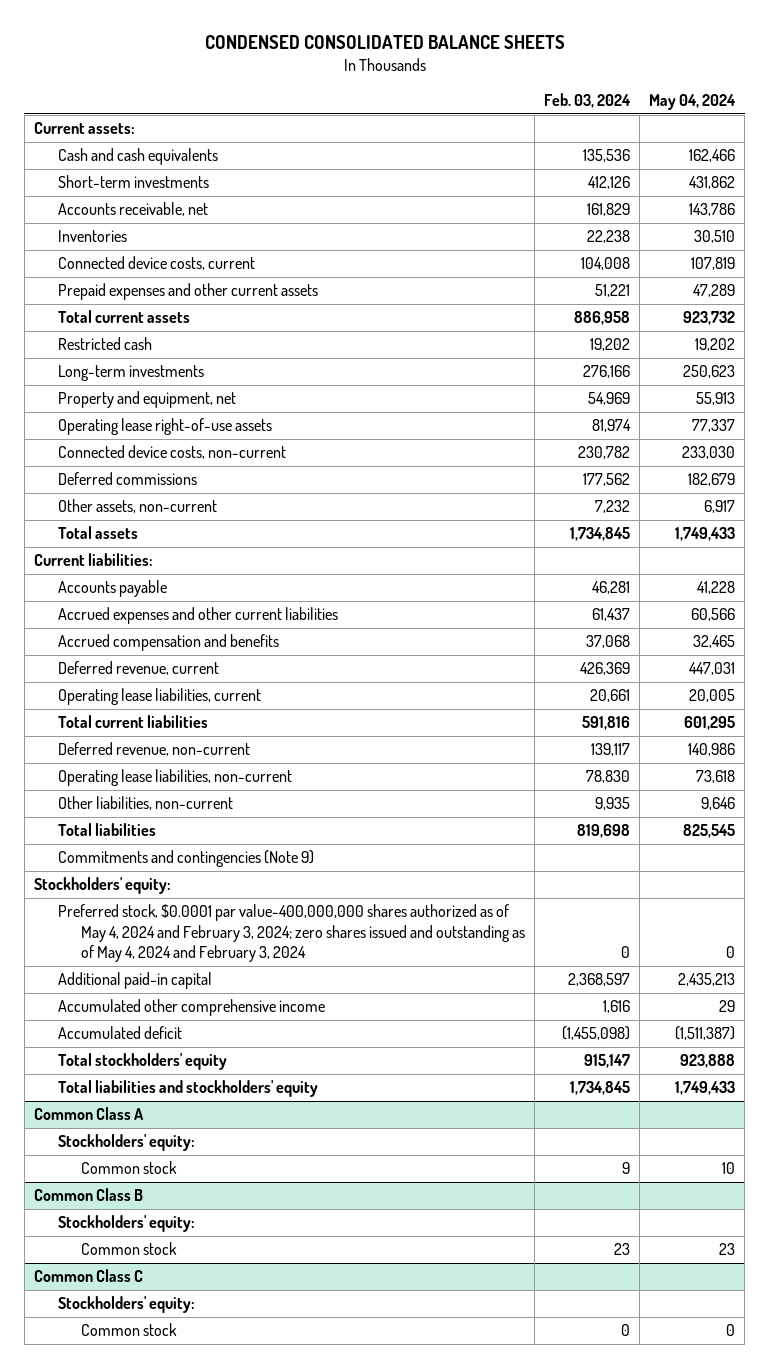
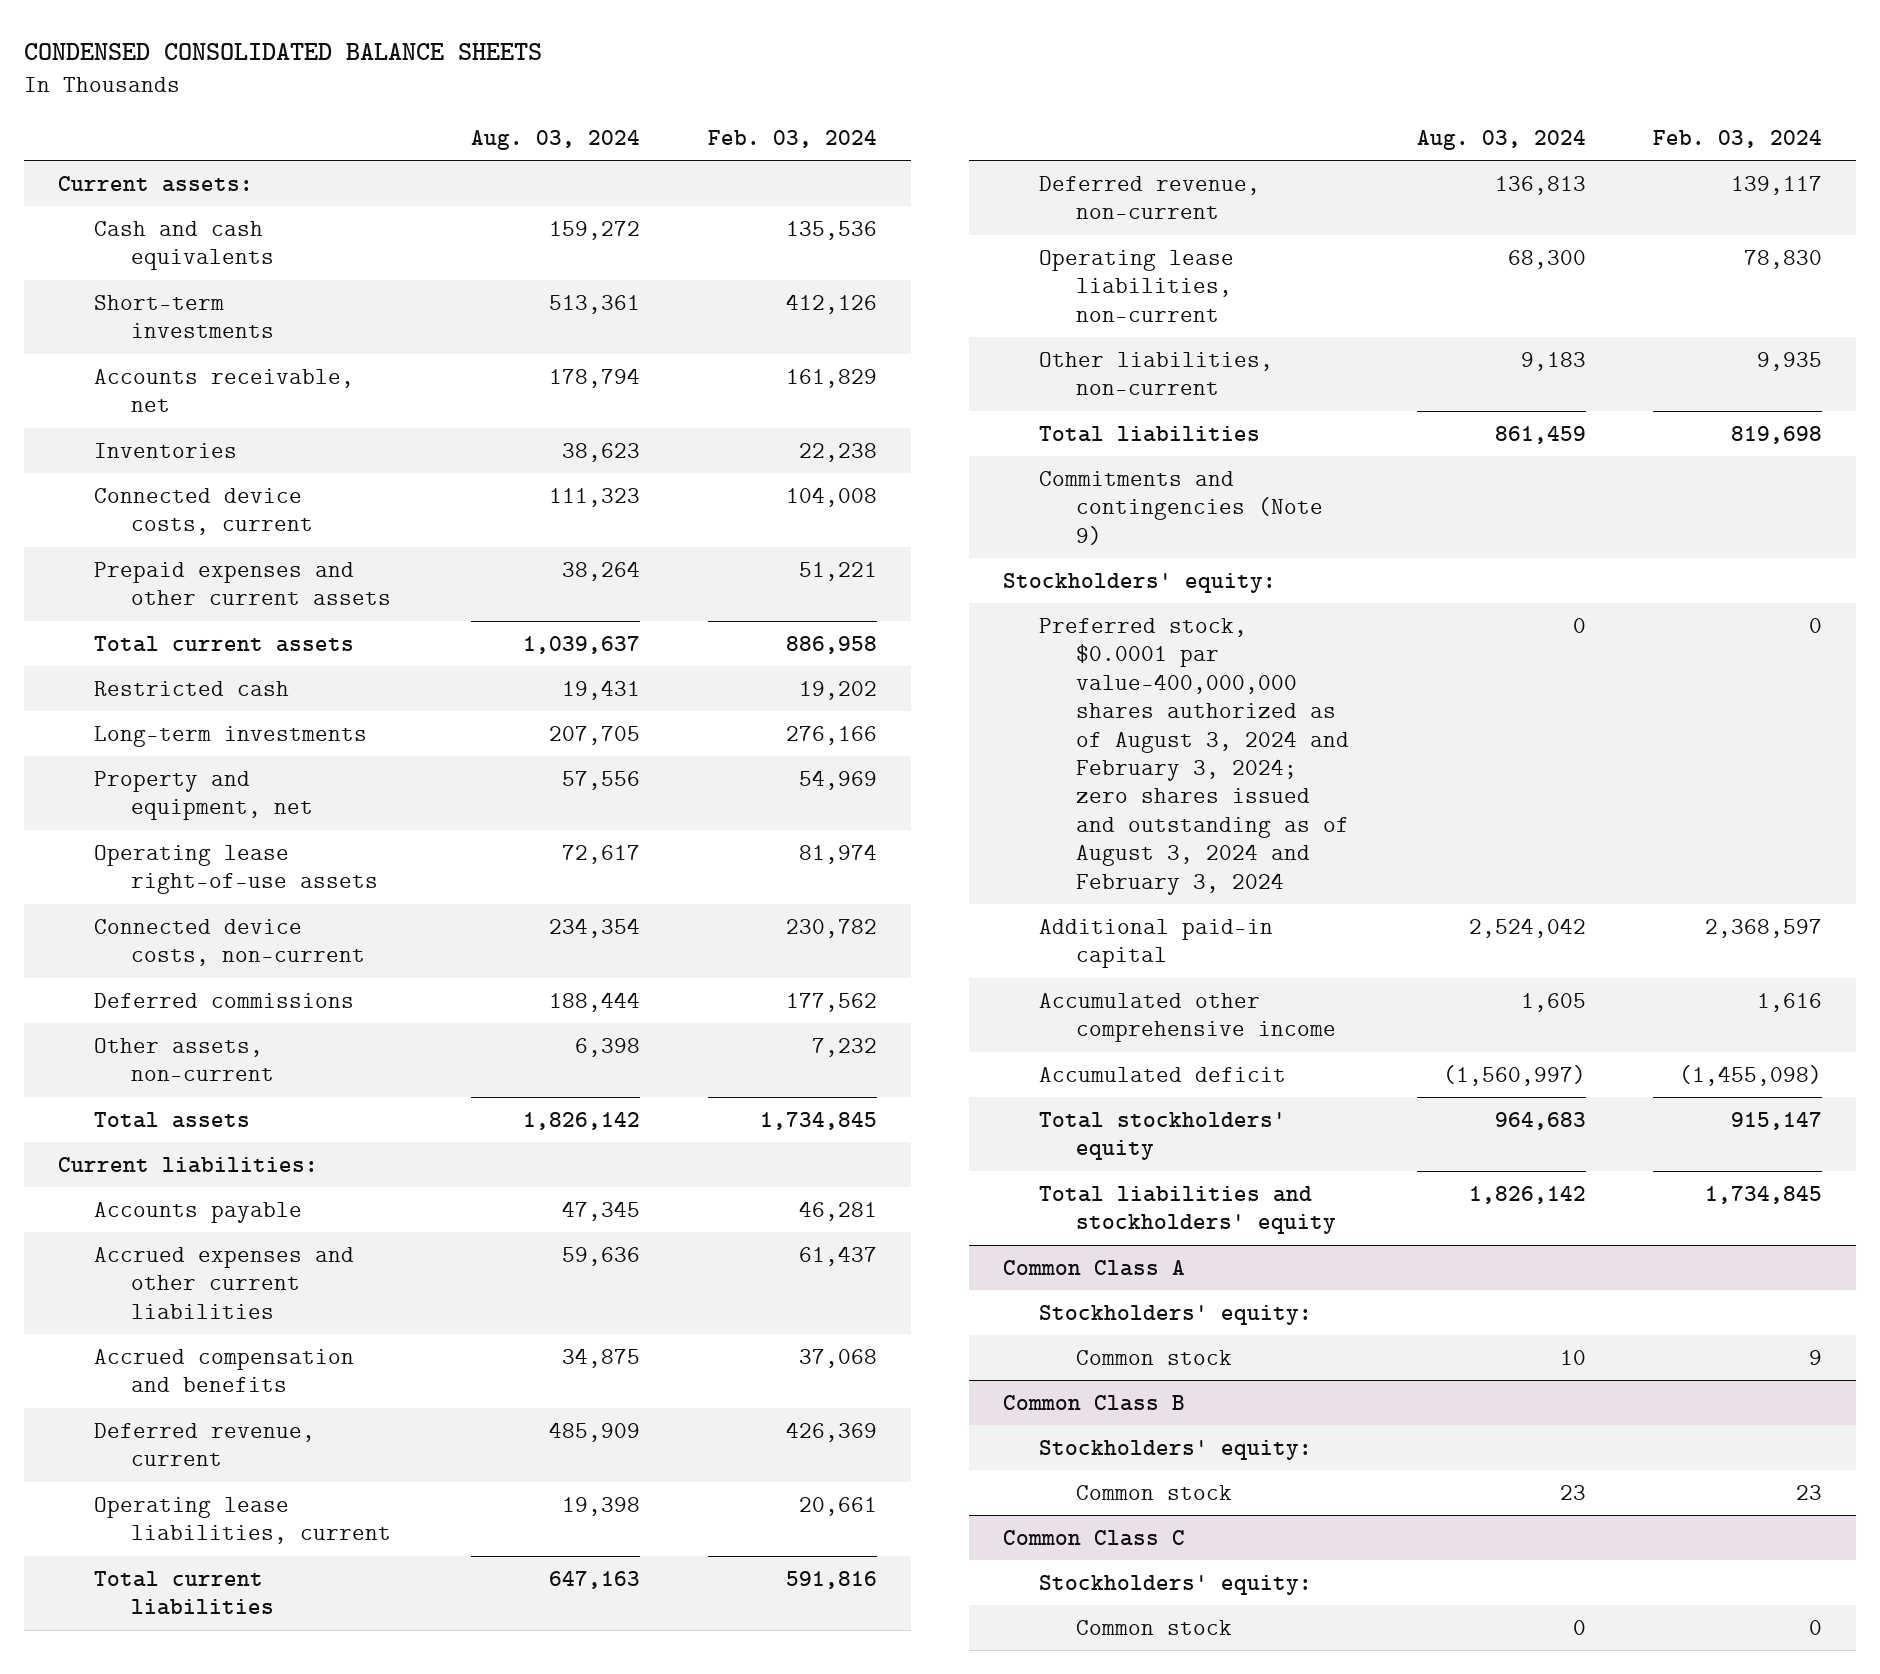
[649,94,737,111] May 04, 2024 -> none
none -> [471,129,641,150] Aug. 03, 2024
[57,904,526,963] Preferred stock, $0.0001 par value-400,000,000 shares authorized as of May 4, 2024 and February 3, 2024; zero shares issued and outstanding as of May 4, 2024 and February 3, 2024 -> [1039,617,1349,895] Preferred stock, $0.0001 par value-400,000,000 shares authorized as of August 3, 2024 and February 3, 2024; zero shares issued and outstanding as of August 3, 2024 and February 3, 2024

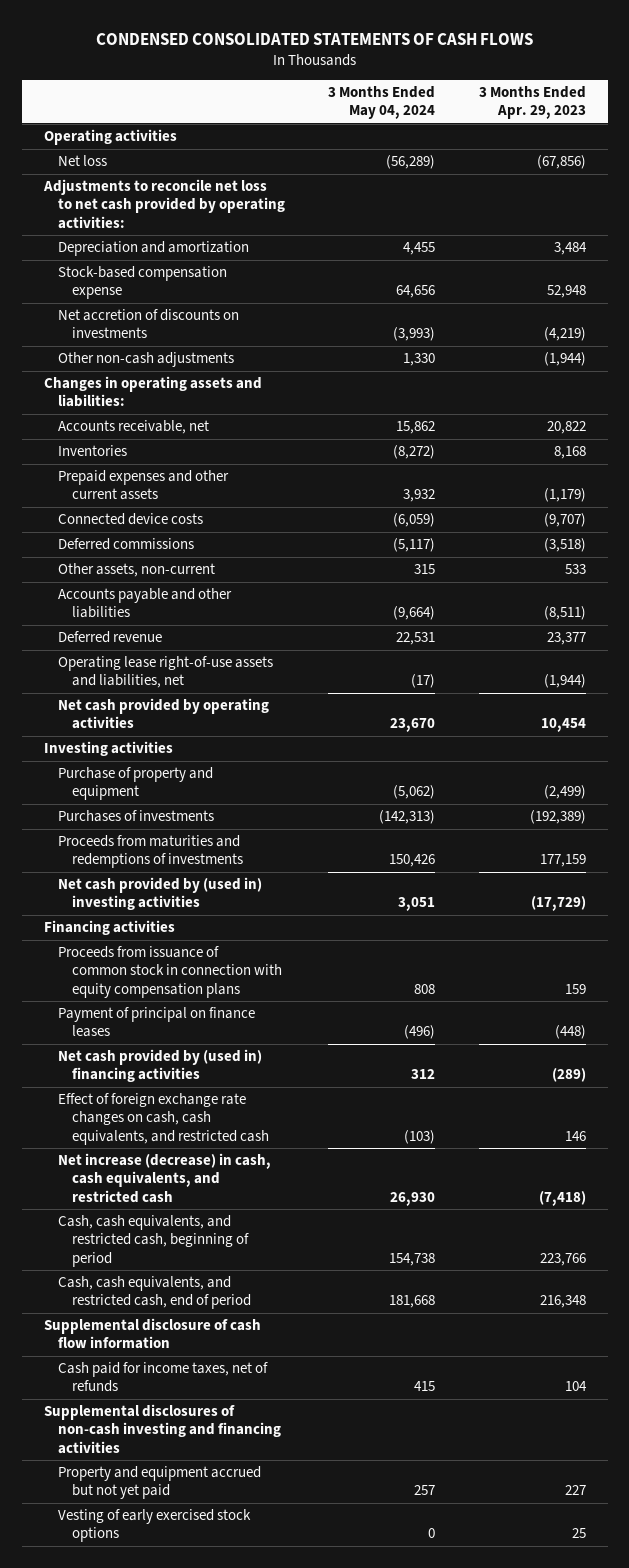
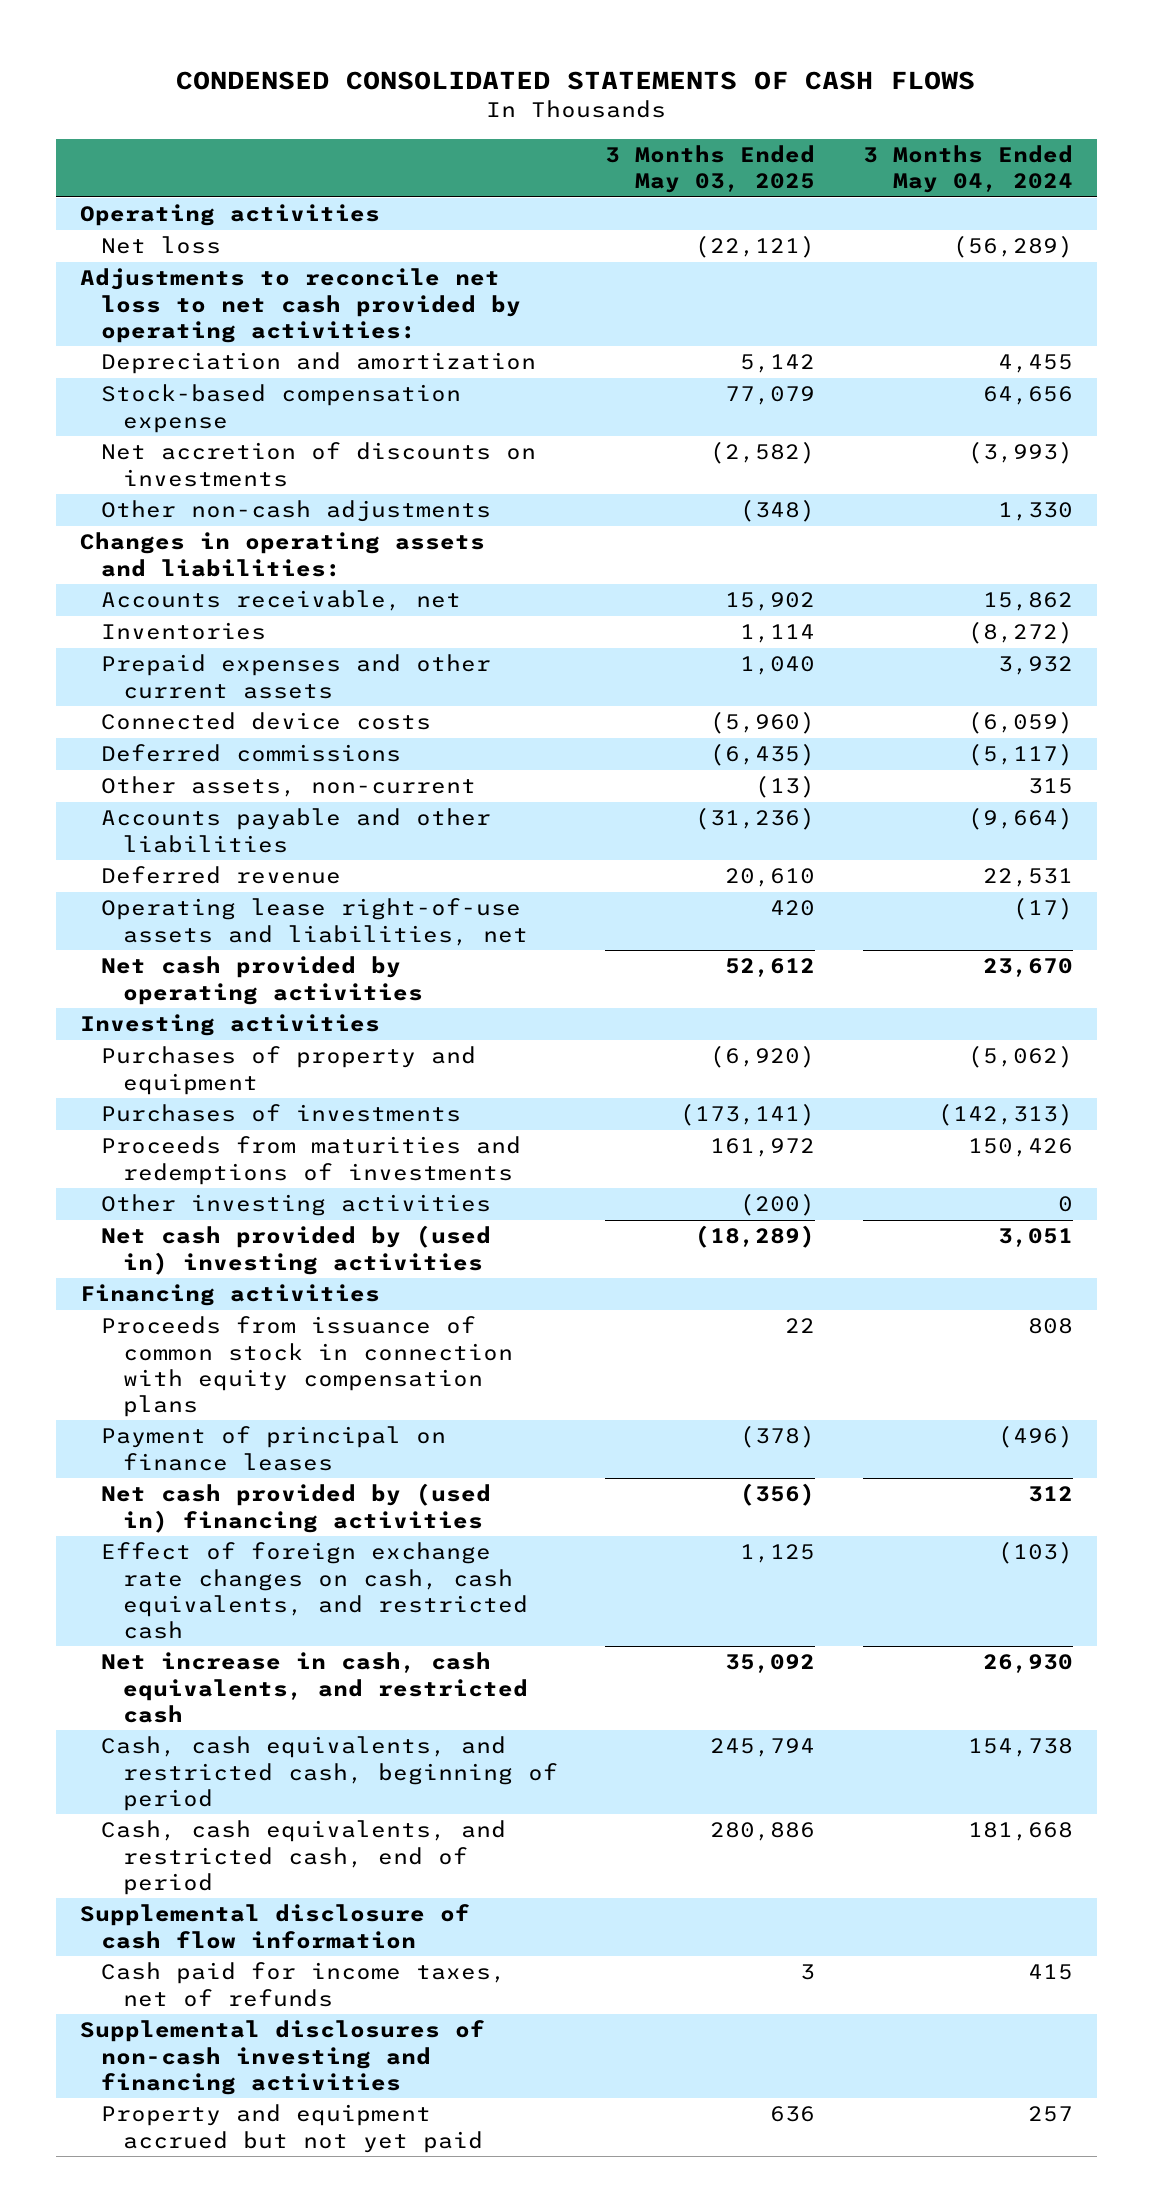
[478,86,586,120] 3 Months Ended Apr. 29, 2023 -> none
none -> [605,145,816,194] 3 Months Ended May 03, 2025
[57,767,213,801] Purchase of property and equipment -> [101,1046,477,1095] Purchases of property and equipment
none -> [101,1194,492,1217] Other investing activities
[57,1153,271,1203] Net increase (decrease) in cash, cash equivalents, and restricted cash -> [101,1652,528,1723] Net increase in cash, cash equivalents, and restricted cash
[57,1509,251,1543] Vesting of early exercised stock options -> none

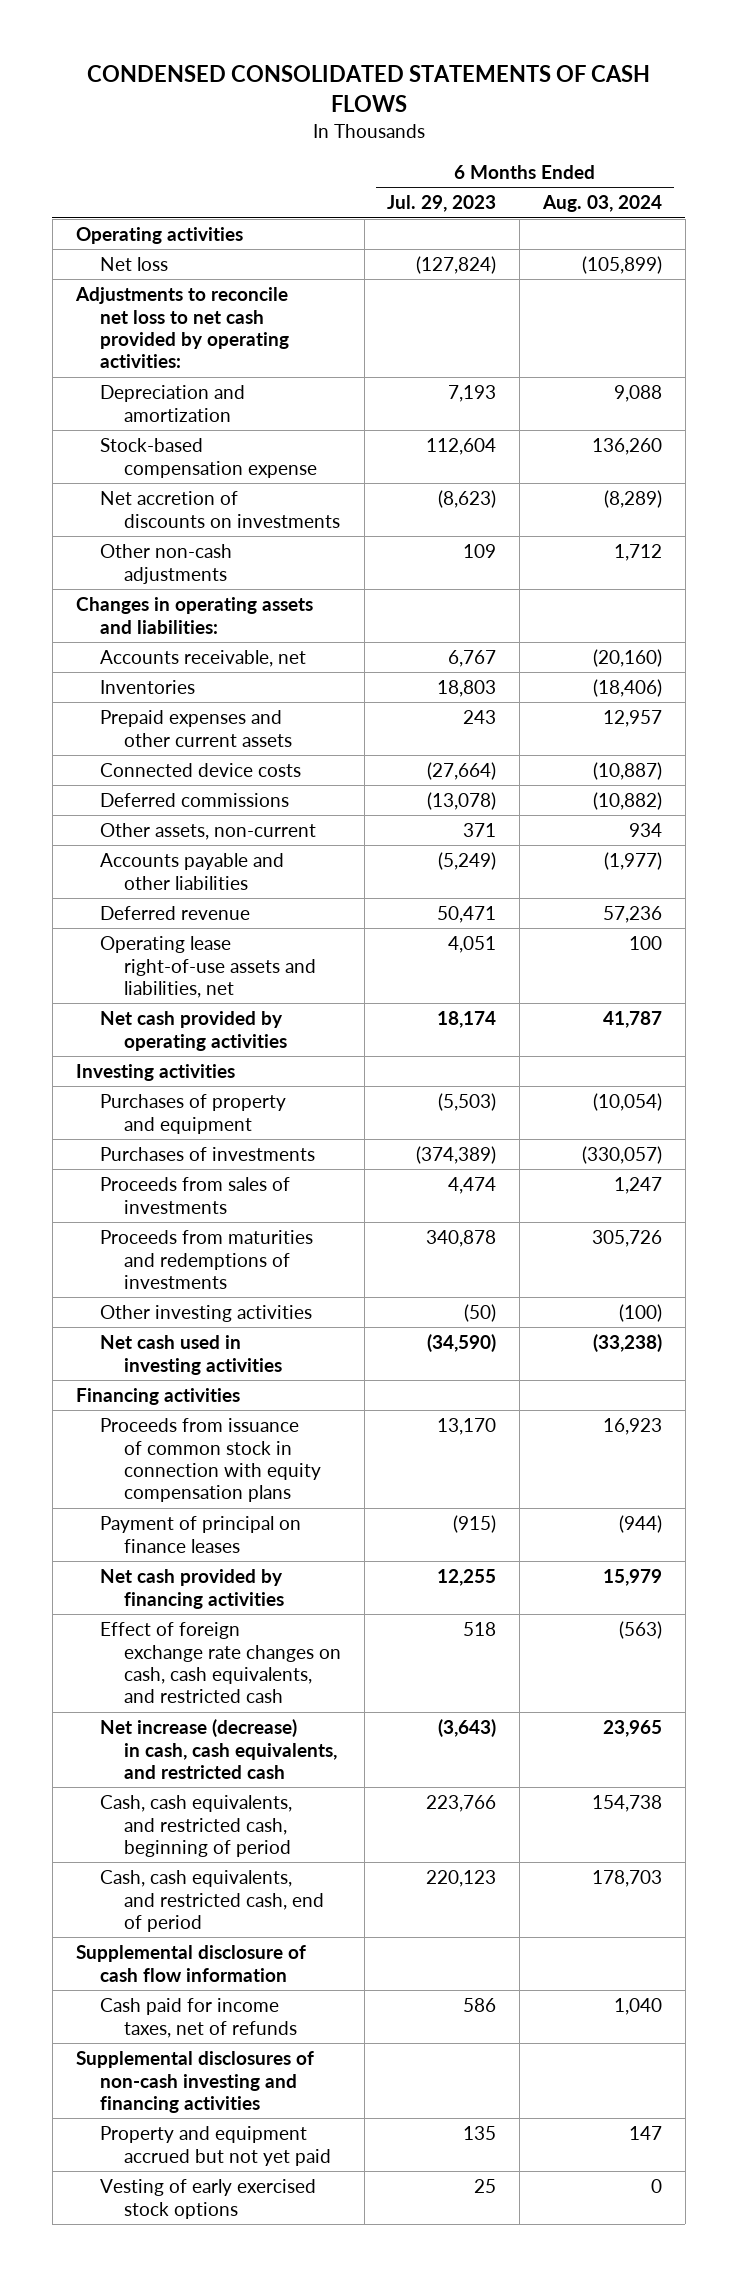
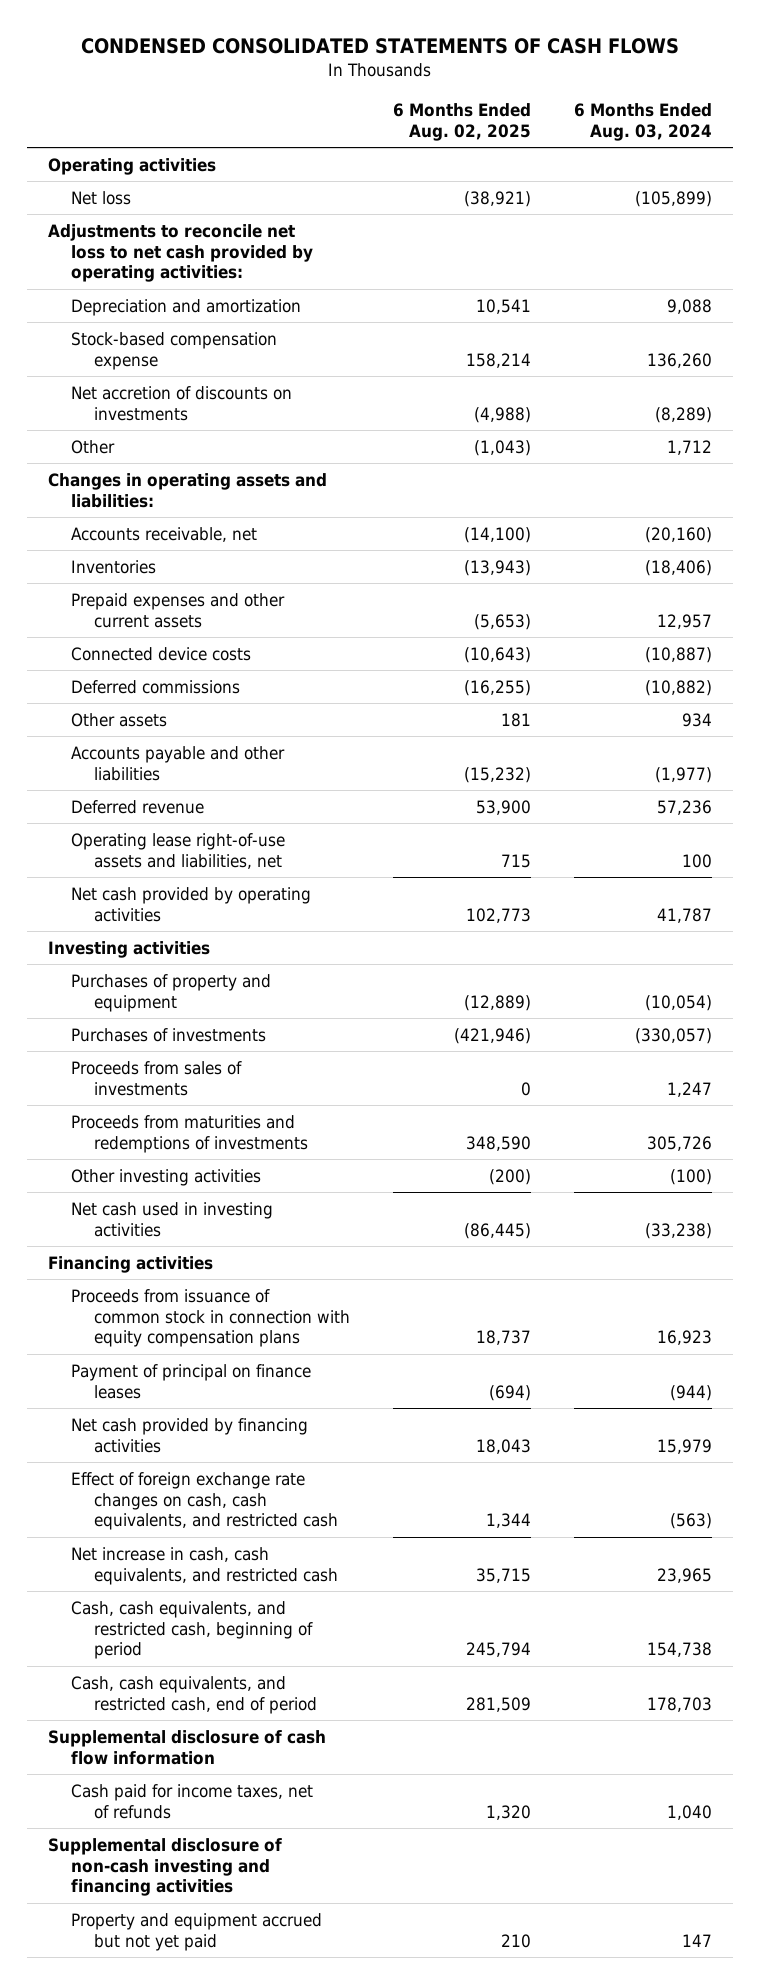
[387,195,497,213] Jul. 29, 2023 -> none
none -> [392,103,531,142] 6 Months Ended Aug. 02, 2025
[99,544,232,584] Other non-cash adjustments -> [71,439,116,454] Other
[99,823,316,841] Other assets, non-current -> [71,712,168,727] Other assets
[99,1719,337,1779] Net increase (decrease) in cash, cash equivalents, and restricted cash -> [71,1546,338,1585] Net increase in cash, cash equivalents, and restricted cash
[75,2051,314,2113] Supplemental disclosures of non-cash investing and financing activities -> [48,1837,283,1897] Supplemental disclosure of non-cash investing and financing activities
[99,2179,316,2219] Vesting of early exercised stock options -> none

